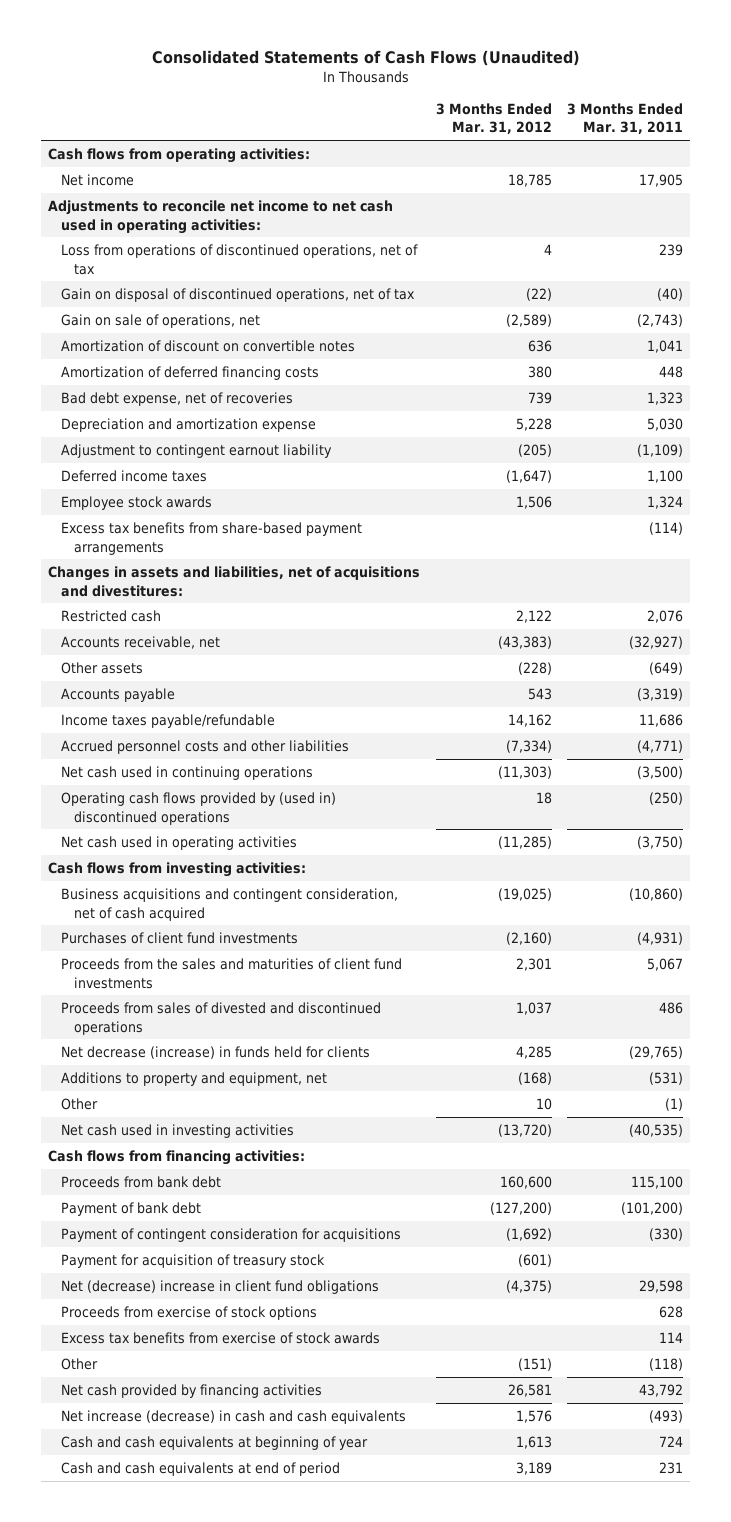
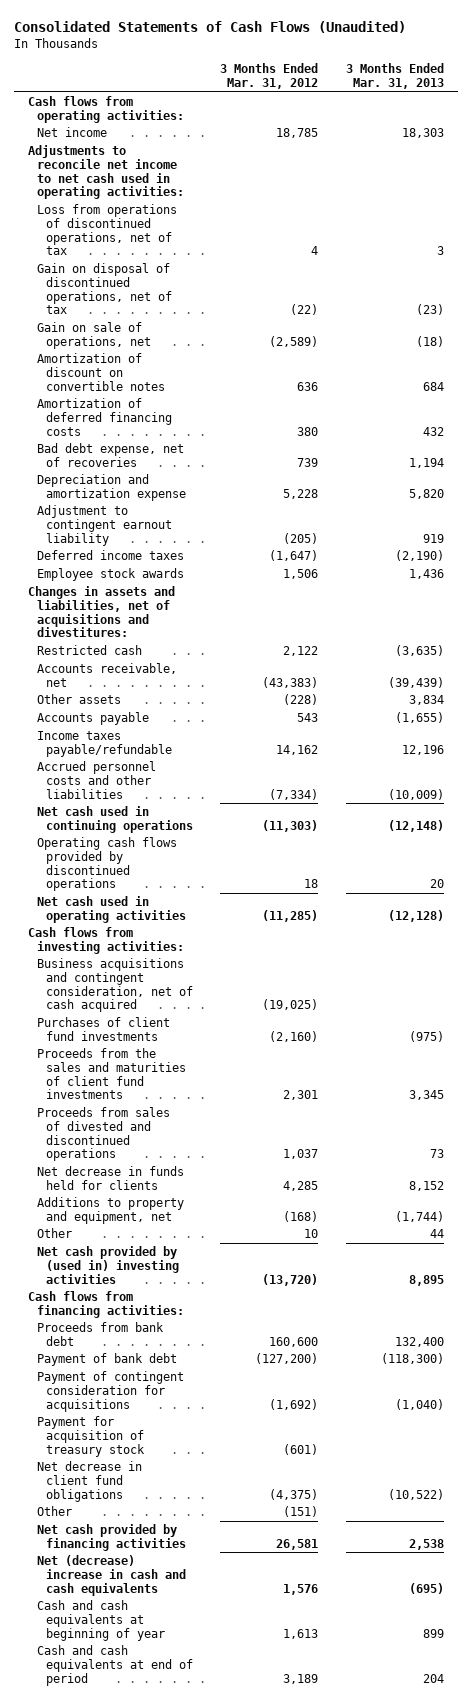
[566,102,683,135] 3 Months Ended Mar. 31, 2011 -> none
none -> [346,63,445,90] 3 Months Ended Mar. 31, 2013
[61,522,363,555] Excess tax benefits from share-based payment arrangements -> none
[61,792,337,825] Operating cash flows provided by (used in) discontinued operations -> [36,837,177,892] Operating cash flows provided by discontinued operations
[61,1046,371,1060] Net decrease (increase) in funds held for clients -> [36,1166,184,1190] Net decrease in funds held for clients
[61,1124,295,1139] Net cash used in investing activities -> [36,1246,179,1284] Net cash provided by (used in) investing activities
[61,1306,318,1321] Proceeds from exercise of stock options -> none
[61,1332,381,1345] Excess tax benefits from exercise of stock awards -> none
[61,1280,380,1295] Net (decrease) increase in client fund obligations -> [36,1461,142,1502] Net decrease in client fund obligations
[61,1410,407,1425] Net increase (decrease) in cash and cash equivalents -> [36,1555,186,1596] Net (decrease) increase in cash and cash equivalents

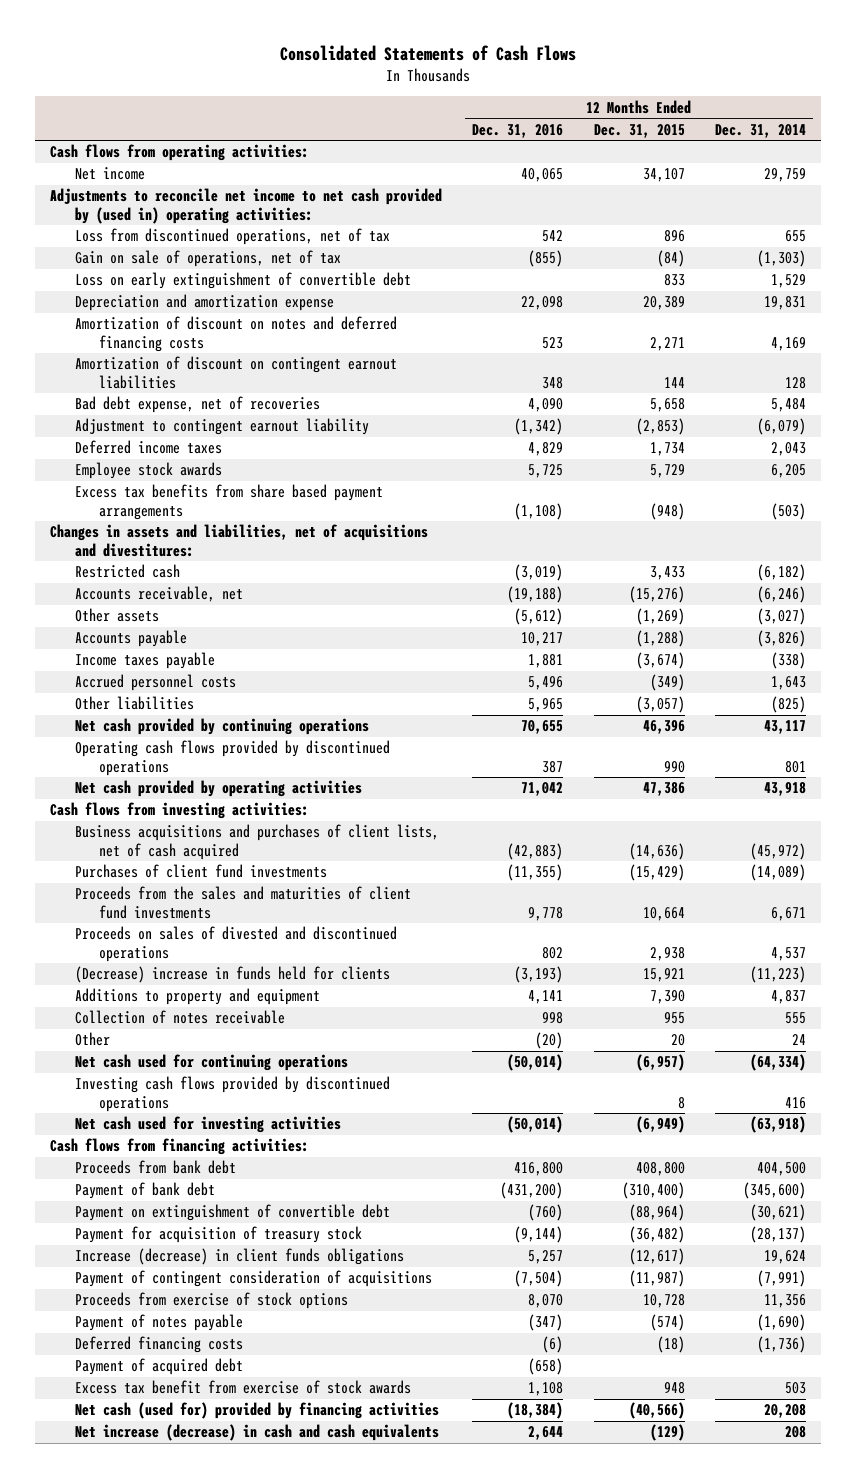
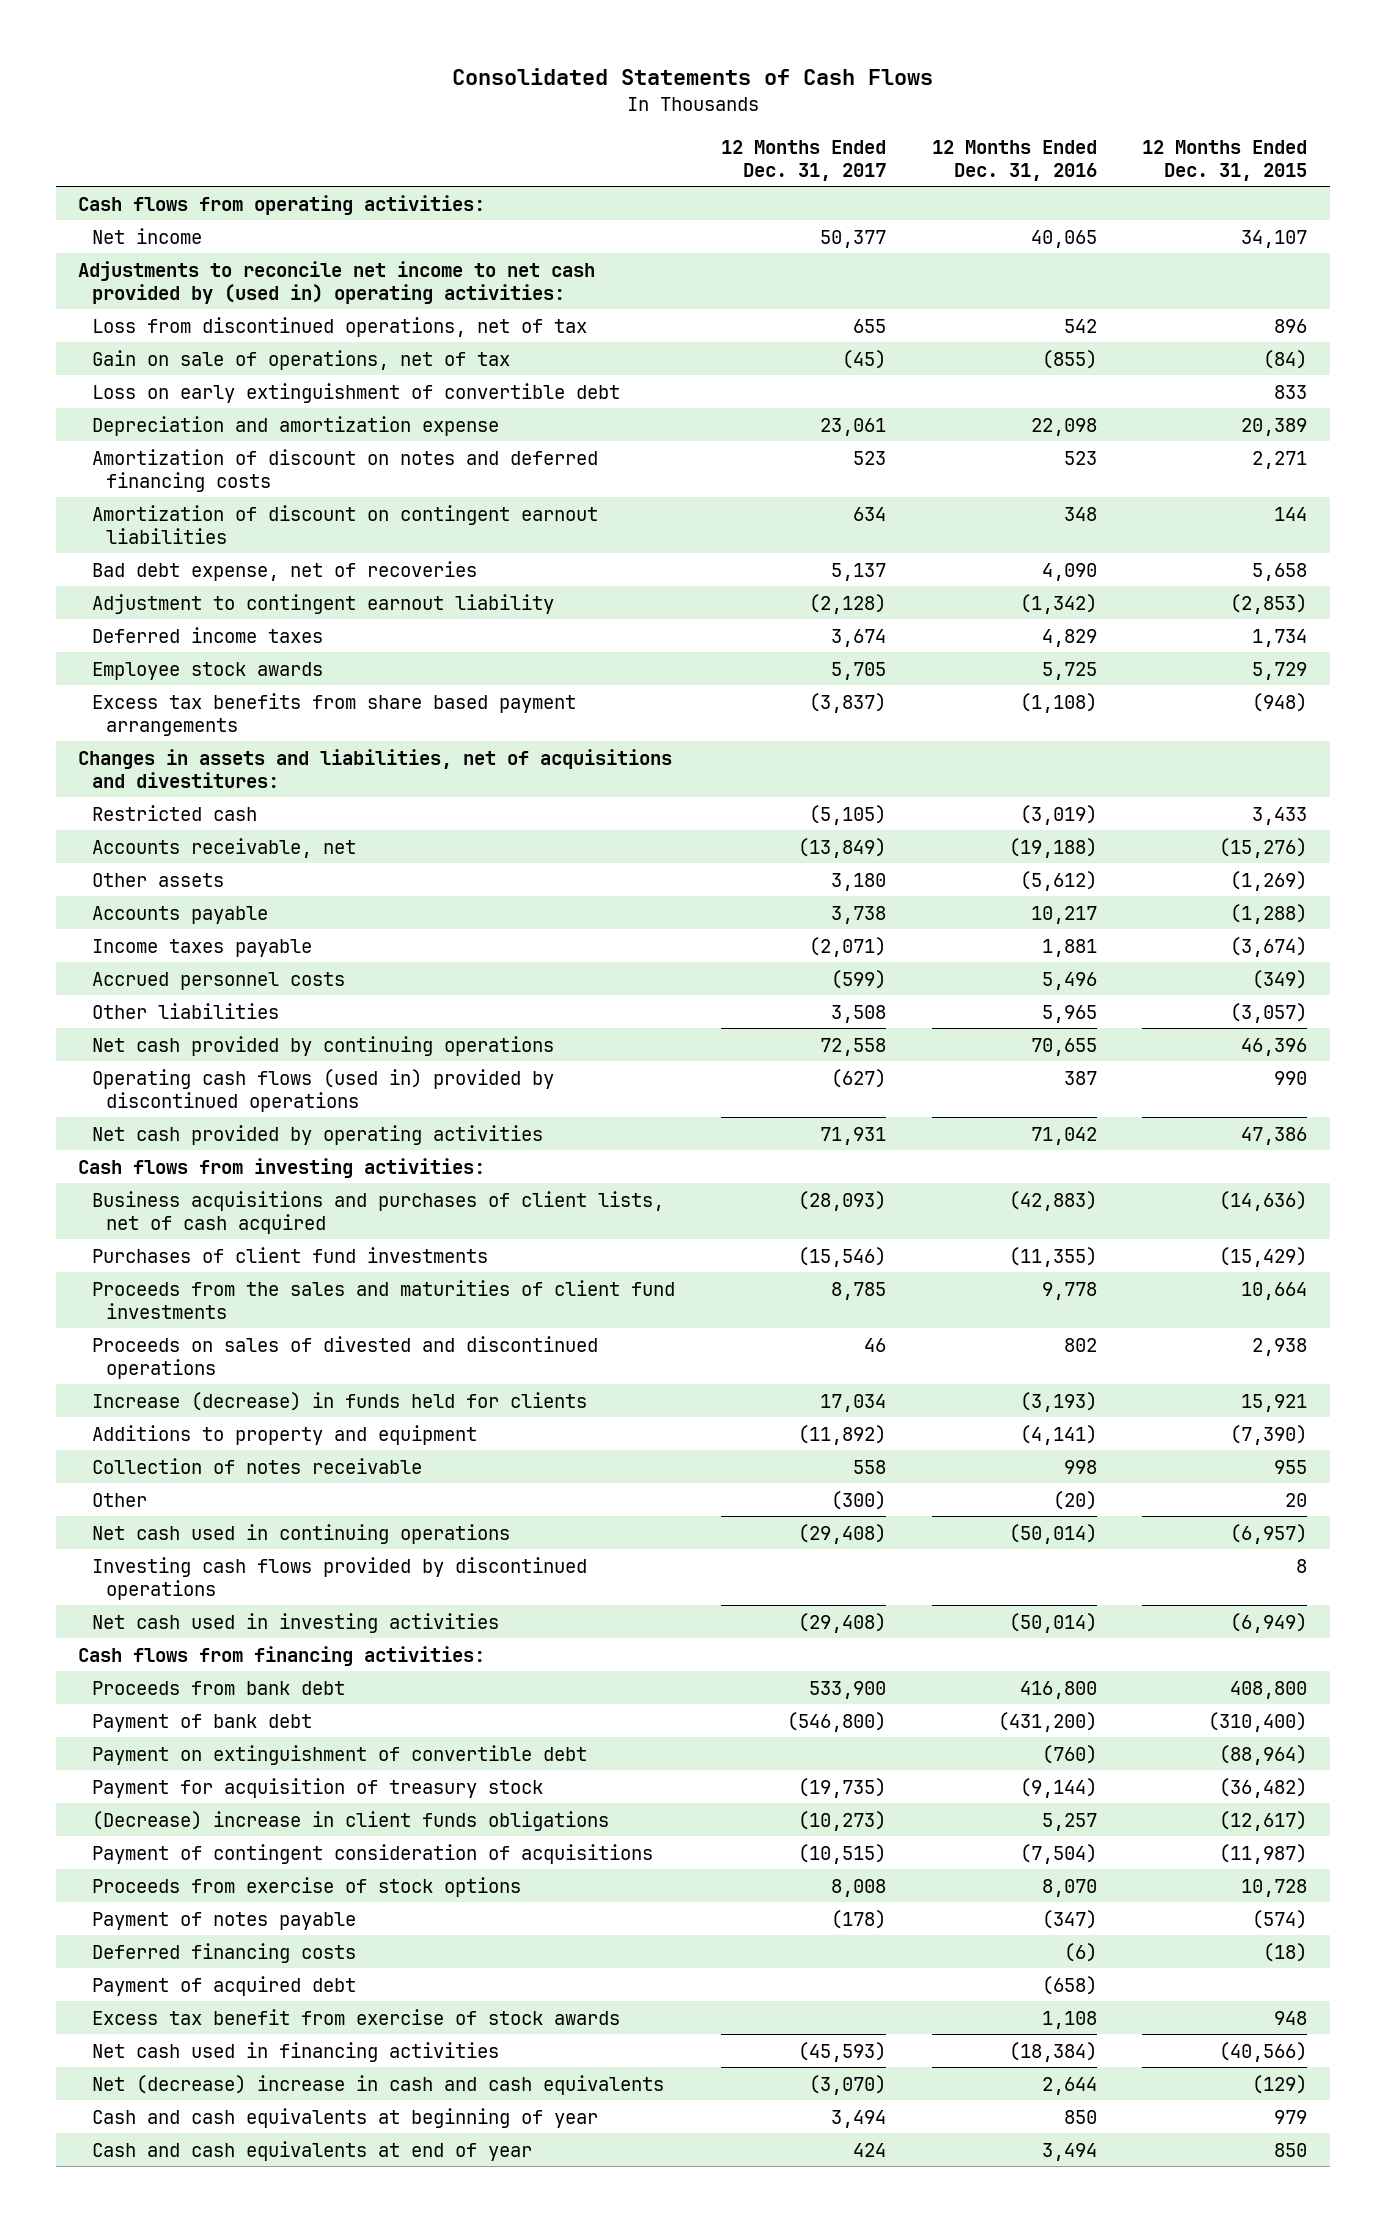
[714,123,806,138] Dec. 31, 2014 -> none
none -> [720,139,886,181] 12 Months Ended Dec. 31, 2017
[74,740,390,776] Operating cash flows provided by discontinued operations -> [92,1068,555,1112] Operating cash flows (used in) provided by discontinued operations
[74,966,390,984] (Decrease) increase in funds held for clients -> [92,1391,588,1411] Increase (decrease) in funds held for clients
[528,990,564,1005] 4,141 -> [1019,1424,1097,1445] (4,141)
[649,990,685,1005] 7,390 -> [1230,1424,1308,1445] (7,390)
[74,1054,348,1072] Net cash used for continuing operations -> [92,1523,511,1544] Net cash used in continuing operations
[74,1116,341,1134] Net cash used for investing activities -> [92,1612,500,1633] Net cash used in investing activities
[74,1248,404,1266] Increase (decrease) in client funds obligations -> [92,1810,610,1831] (Decrease) increase in client funds obligations
[74,1402,439,1420] Net cash (used for) provided by financing activities -> [92,2041,500,2062] Net cash used in financing activities
[74,1424,439,1442] Net increase (decrease) in cash and cash equivalents -> [92,2074,665,2095] Net (decrease) increase in cash and cash equivalents
none -> [92,2107,599,2128] Cash and cash equivalents at beginning of year
none -> [92,2140,533,2161] Cash and cash equivalents at end of year

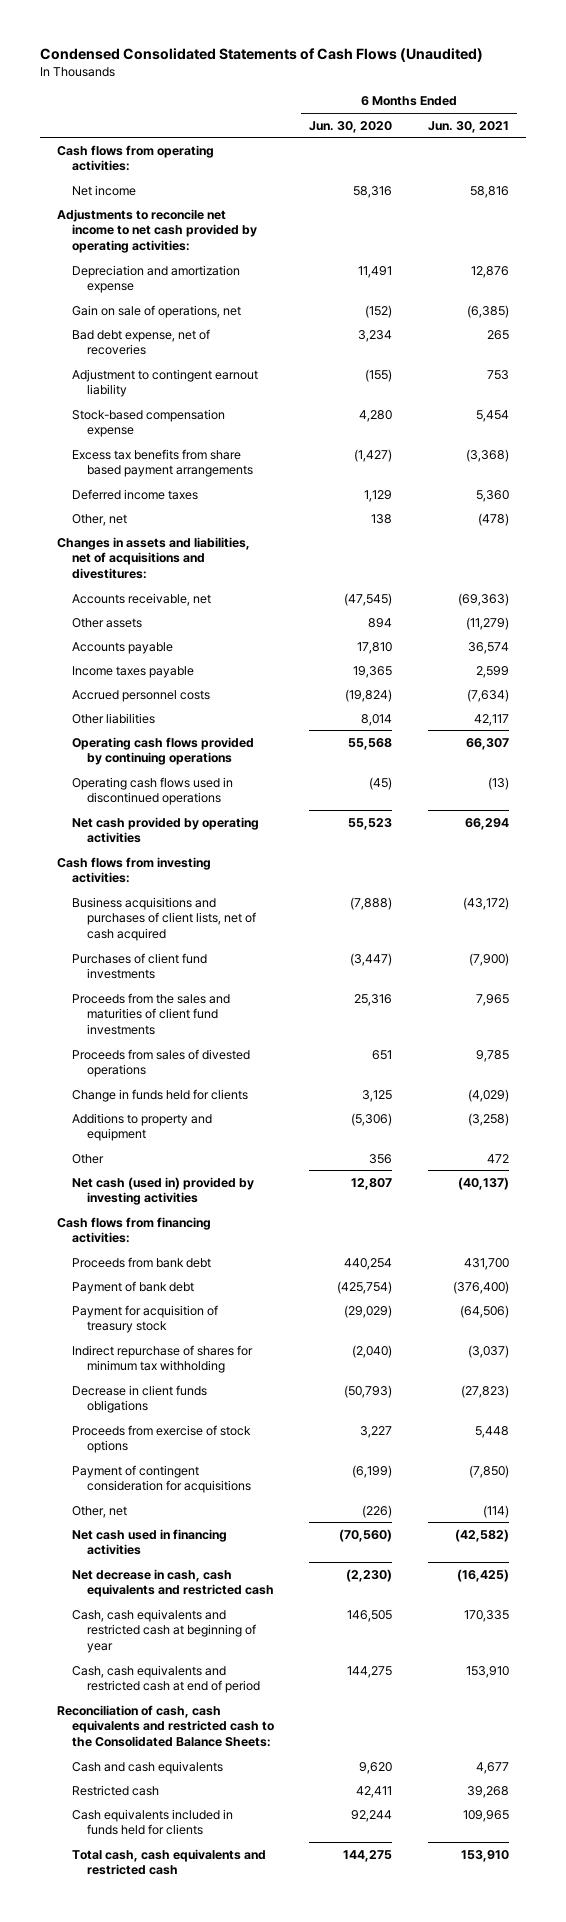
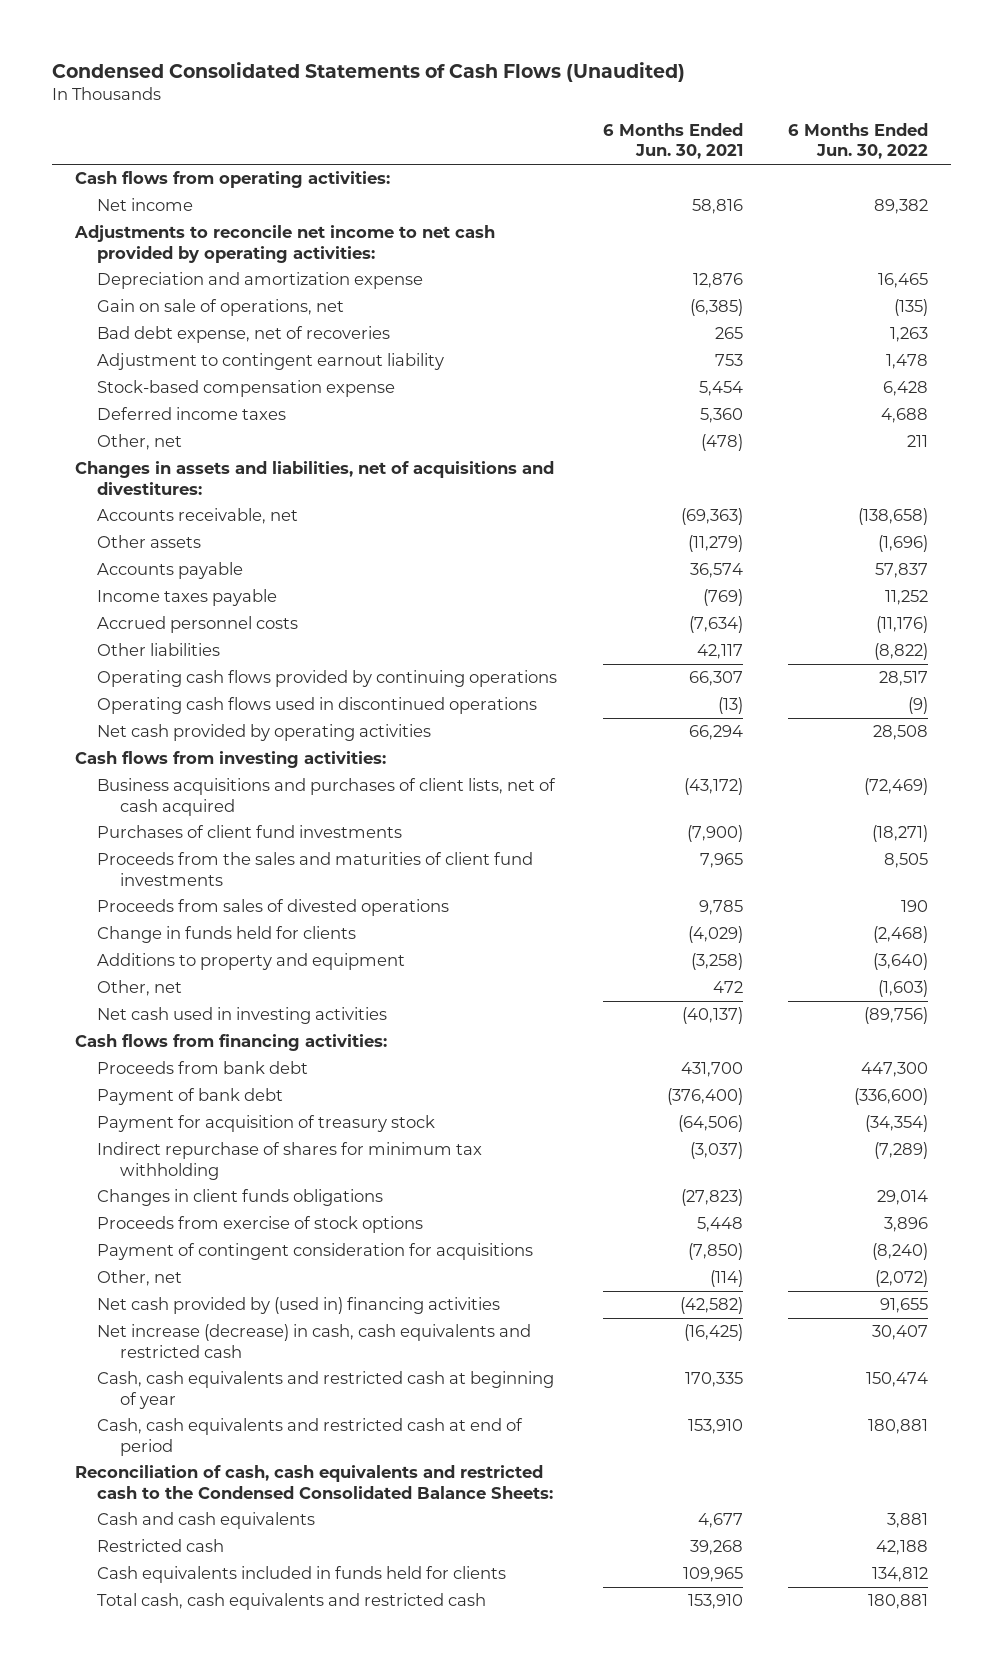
[309,120,393,133] Jun. 30, 2020 -> none
none -> [788,123,929,160] 6 Months Ended Jun. 30, 2022
[72,448,254,478] Excess tax benefits from share based payment arrangements -> none
[475,665,509,678] 2,599 -> [702,589,743,607] (769)
[72,1153,105,1164] Other -> [97,980,183,997] Other, net
[72,1176,255,1206] Net cash (used in) provided by investing activities -> [97,1007,388,1025] Net cash used in investing activities
[72,1384,208,1414] Decrease in client funds obligations -> [97,1189,384,1207] Changes in client funds obligations
[72,1528,228,1556] Net cash used in financing activities -> [97,1297,501,1315] Net cash provided by (used in) financing activities
[72,1568,275,1598] Net decrease in cash, cash equivalents and restricted cash -> [97,1324,532,1358] Net increase (decrease) in cash, cash equivalents and restricted cash
[57,1704,275,1748] Reconciliation of cash, cash equivalents and restricted cash to the Consolidated Balance Sheets: -> [74,1465,554,1499] Reconciliation of cash, cash equivalents and restricted cash to the Condensed Consolidated Balance Sheets:

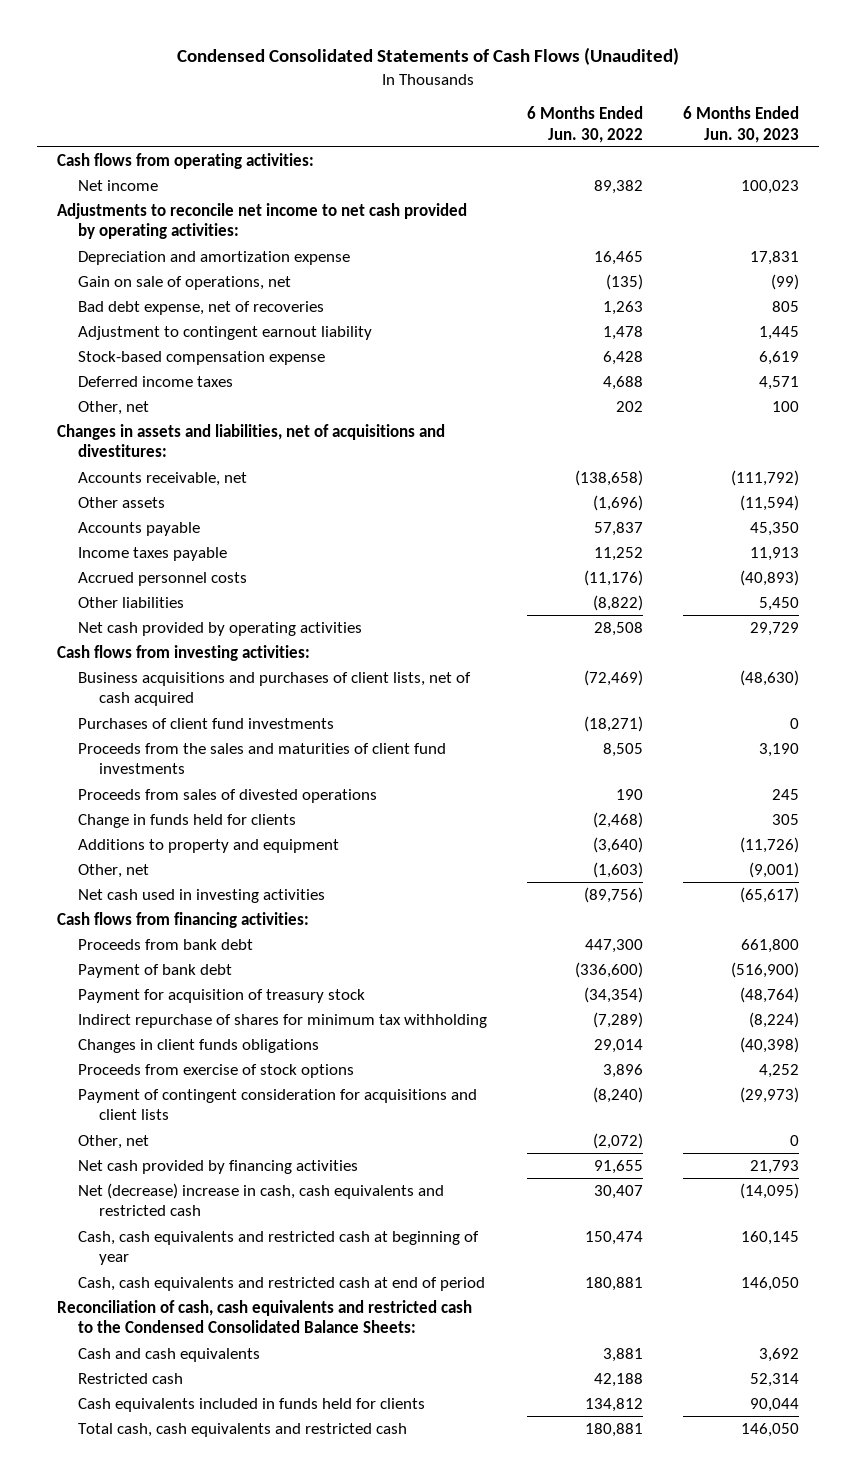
[602,123,743,160] 6 Months Ended Jun. 30, 2021 -> none
none -> [683,105,800,143] 6 Months Ended Jun. 30, 2023
[907,435,929,448] 211 -> [615,400,643,412] 202
[97,670,558,688] Operating cash flows provided by continuing operations -> none
[97,697,538,715] Operating cash flows used in discontinued operations -> none
[97,1243,534,1261] Payment of contingent consideration for acquisitions -> [77,1088,477,1121] Payment of contingent consideration for acquisitions and client lists
[97,1297,501,1315] Net cash provided by (used in) financing activities -> [77,1159,358,1174] Net cash provided by financing activities
[97,1324,532,1358] Net increase (decrease) in cash, cash equivalents and restricted cash -> [77,1182,444,1217] Net (decrease) increase in cash, cash equivalents and restricted cash

